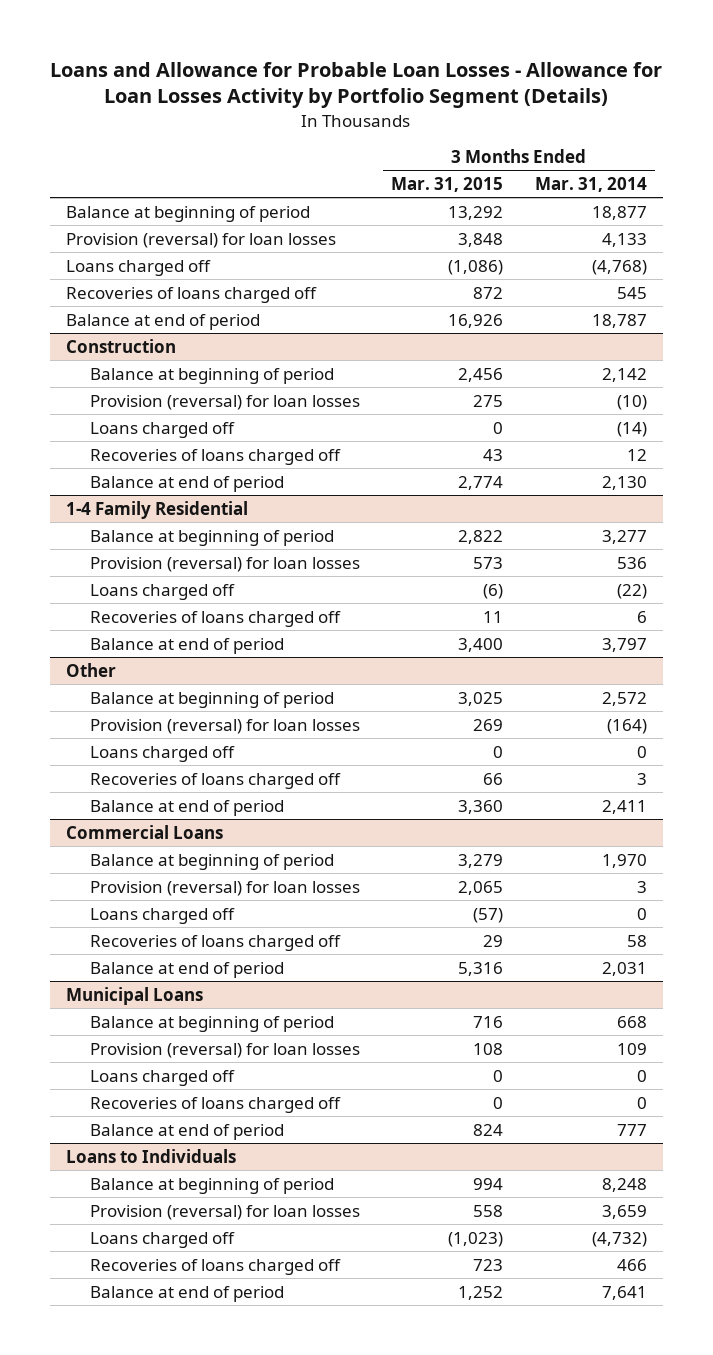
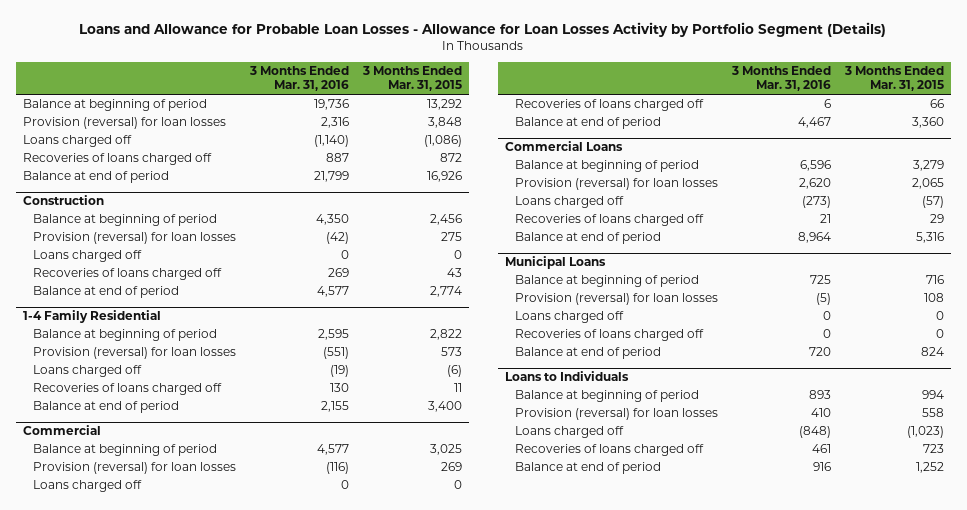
[534,177,647,193] Mar. 31, 2014 -> none
none -> [248,66,349,92] 3 Months Ended Mar. 31, 2016
[65,662,116,677] Other -> [23,425,102,436] Commercial

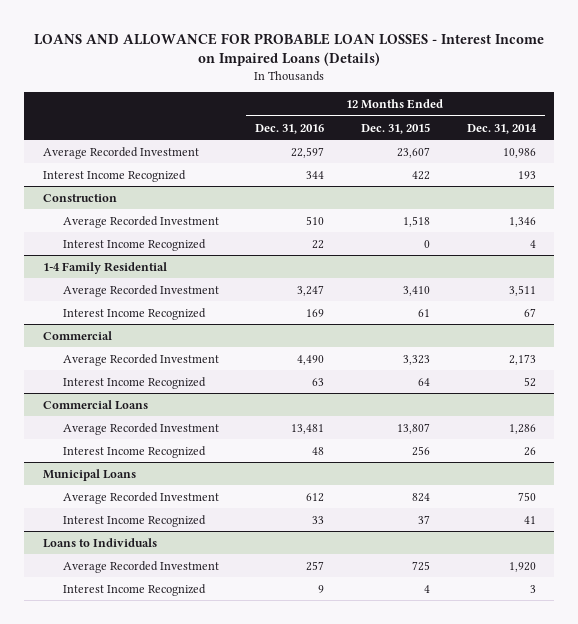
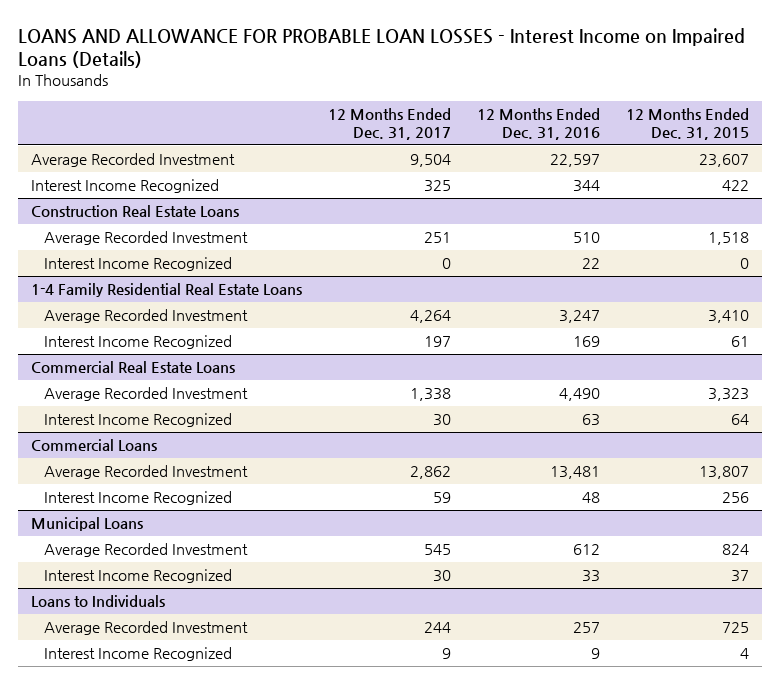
[466,123,537,134] Dec. 31, 2014 -> none
none -> [328,108,452,140] 12 Months Ended Dec. 31, 2017
[42,193,117,202] Construction -> [31,205,240,218] Construction Real Estate Loans
[42,261,167,274] 1-4 Family Residential -> [31,283,303,298] 1-4 Family Residential Real Estate Loans
[42,330,112,340] Commercial -> [31,361,236,374] Commercial Real Estate Loans

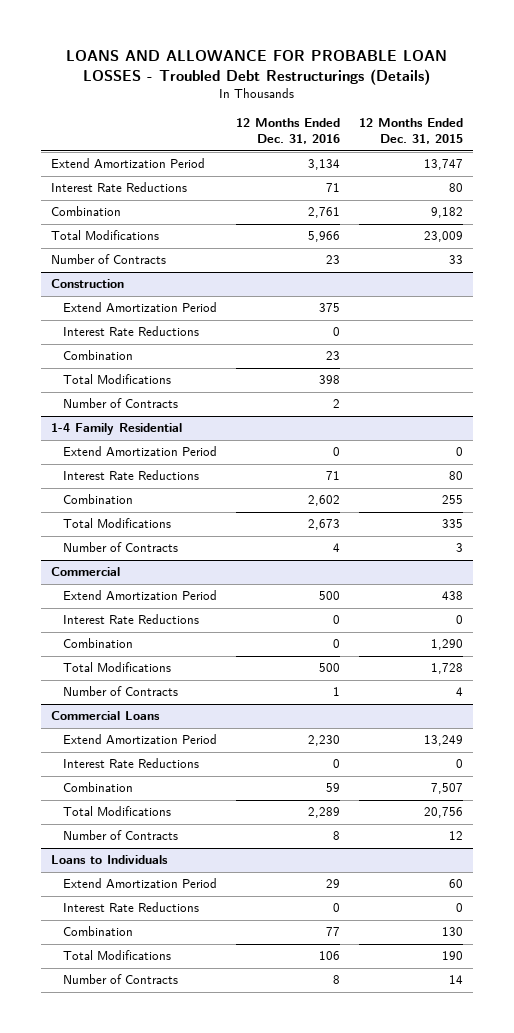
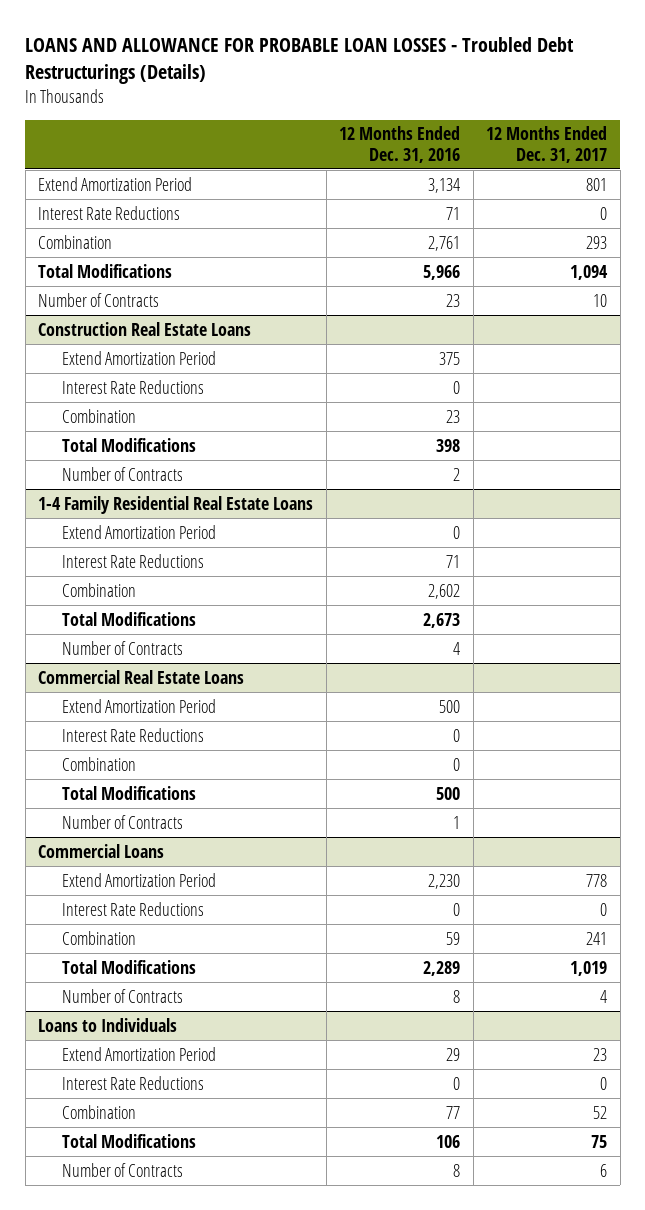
[359,117,464,145] 12 Months Ended Dec. 31, 2015 -> none
none -> [486,126,608,163] 12 Months Ended Dec. 31, 2017
[50,279,124,289] Construction -> [38,321,252,336] Construction Real Estate Loans
[50,423,182,436] 1-4 Family Residential -> [38,495,314,514] 1-4 Family Residential Real Estate Loans
[50,567,120,577] Commercial -> [38,669,245,684] Commercial Real Estate Loans

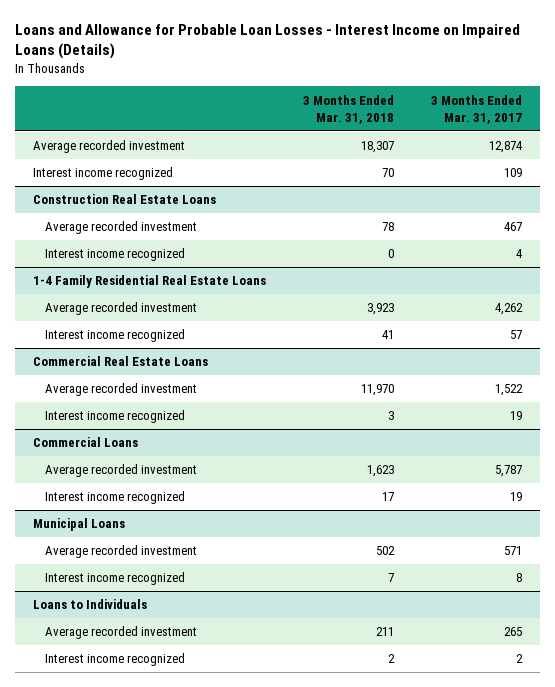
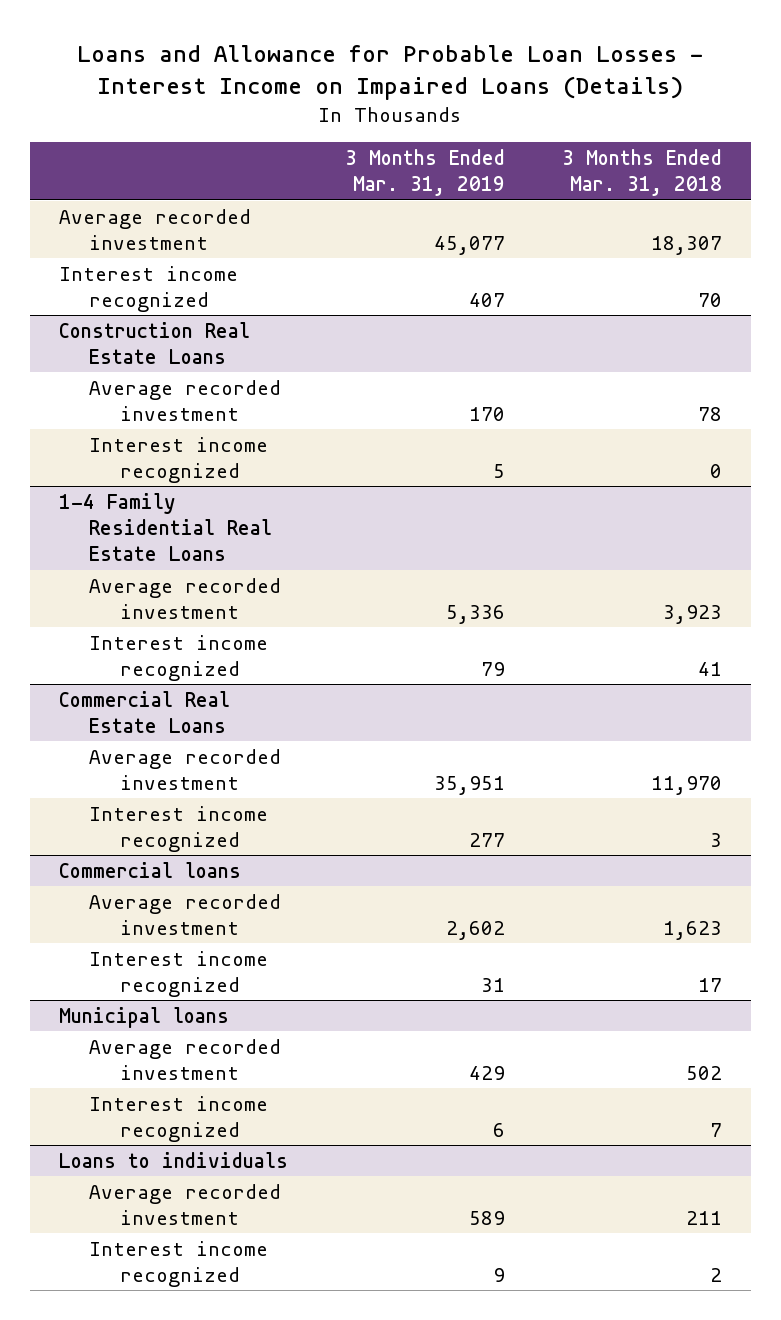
[430,94,522,124] 3 Months Ended Mar. 31, 2017 -> none
none -> [344,149,505,197] 3 Months Ended Mar. 31, 2019
[33,437,139,448] Commercial Loans -> [58,861,241,878] Commercial loans
[33,518,126,532] Municipal Loans -> [58,1006,229,1028] Municipal loans
[33,599,148,610] Loans to Individuals -> [58,1151,288,1168] Loans to individuals

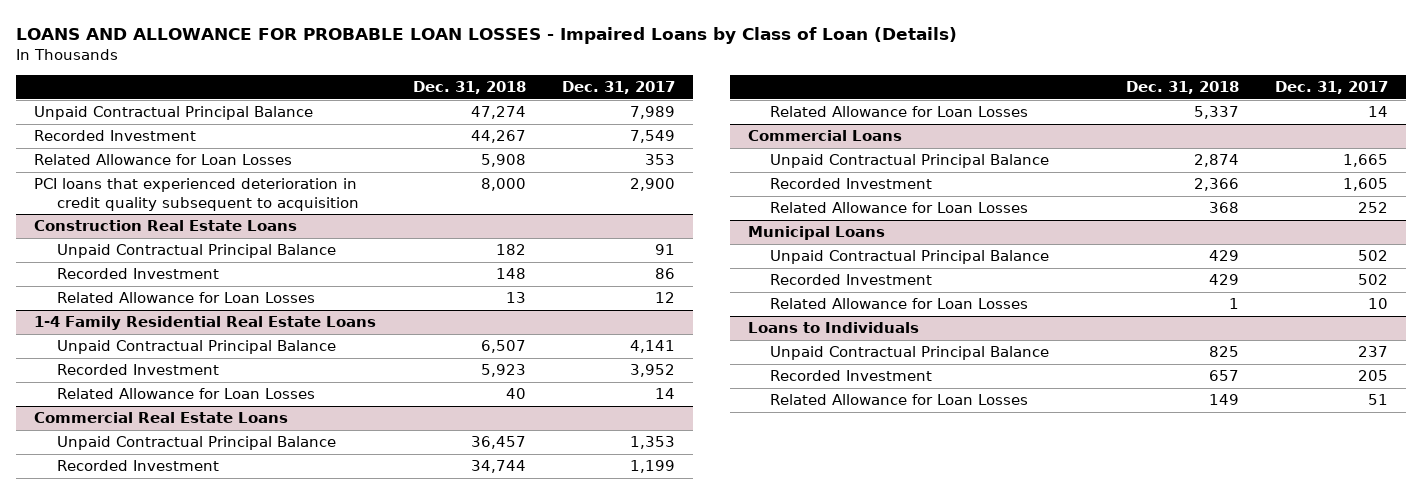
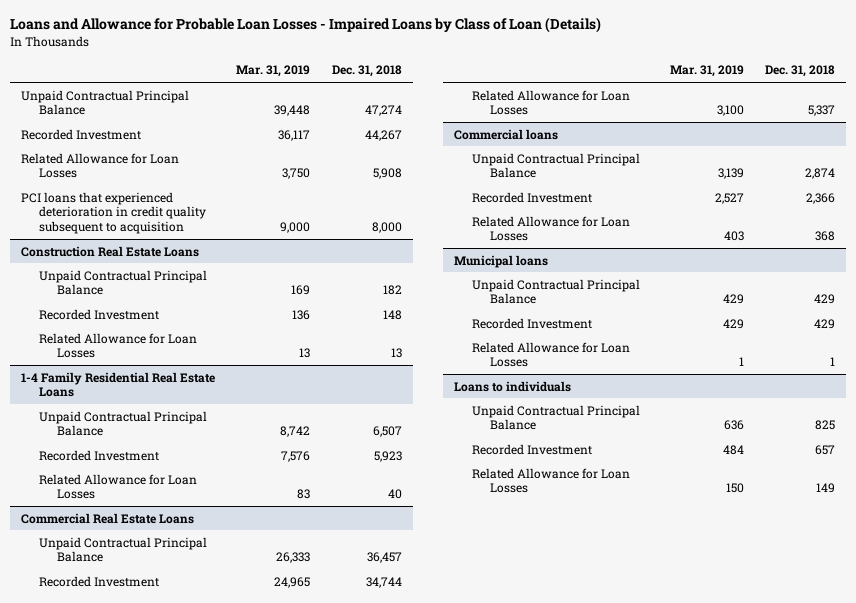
[16,26,958,44] LOANS AND ALLOWANCE FOR PROBABLE LOAN LOSSES - Impaired Loans by Class of Loan (Details) -> [10,17,602,34] Loans and Allowance for Probable Loan Losses - Impaired Loans by Class of Loan (Details)
[561,80,675,94] Dec. 31, 2017 -> none
none -> [236,65,311,78] Mar. 31, 2019
[747,130,902,142] Commercial Loans -> [454,128,559,140] Commercial loans
[747,226,885,241] Municipal Loans -> [454,254,549,268] Municipal loans
[747,322,919,334] Loans to Individuals -> [454,380,572,392] Loans to individuals

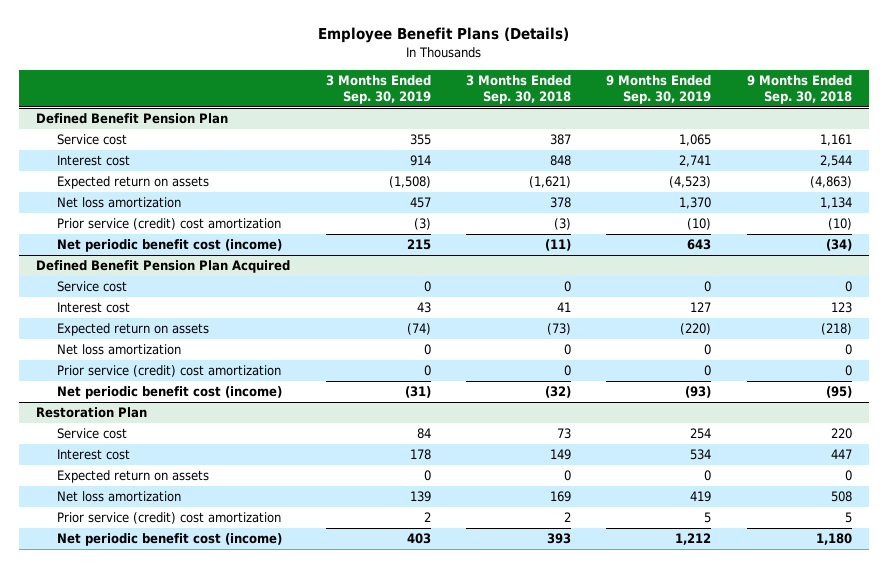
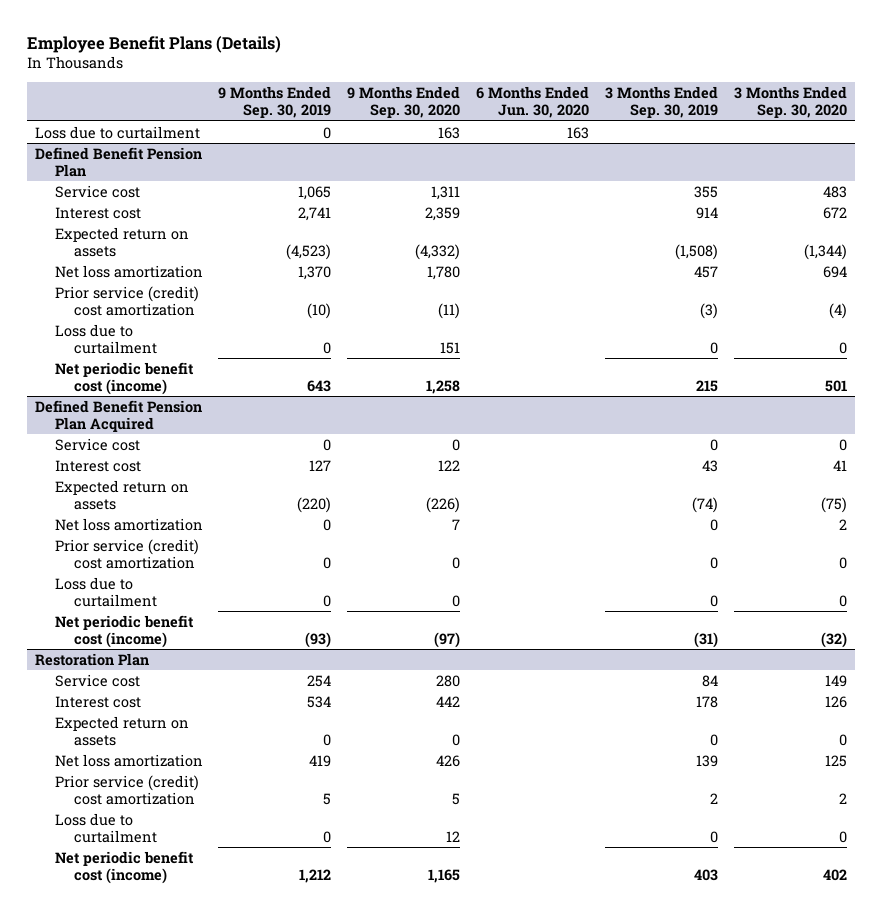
[465,74,571,104] 3 Months Ended Sep. 30, 2018 -> none
[746,74,852,104] 9 Months Ended Sep. 30, 2018 -> none
none -> [347,85,461,119] 9 Months Ended Sep. 30, 2020
none -> [476,85,590,119] 6 Months Ended Jun. 30, 2020
none -> [734,85,848,119] 3 Months Ended Sep. 30, 2020
none -> [34,125,200,139] Loss due to curtailment
none -> [54,323,158,355] Loss due to curtailment
none -> [54,576,158,608] Loss due to curtailment
none -> [54,812,158,844] Loss due to curtailment

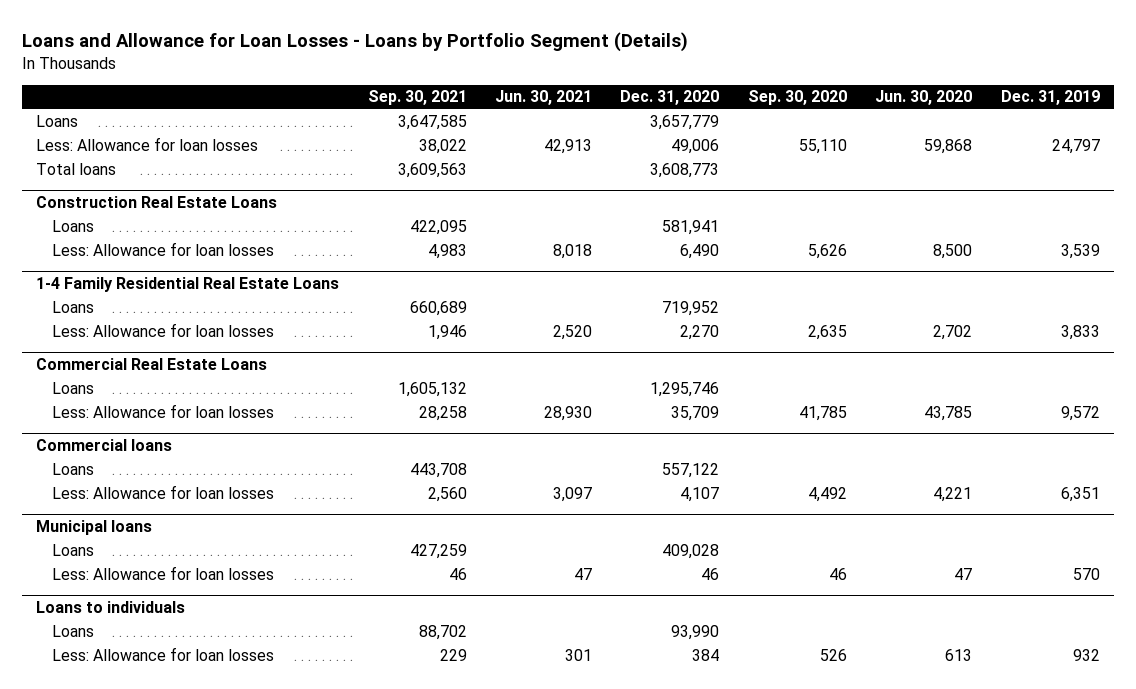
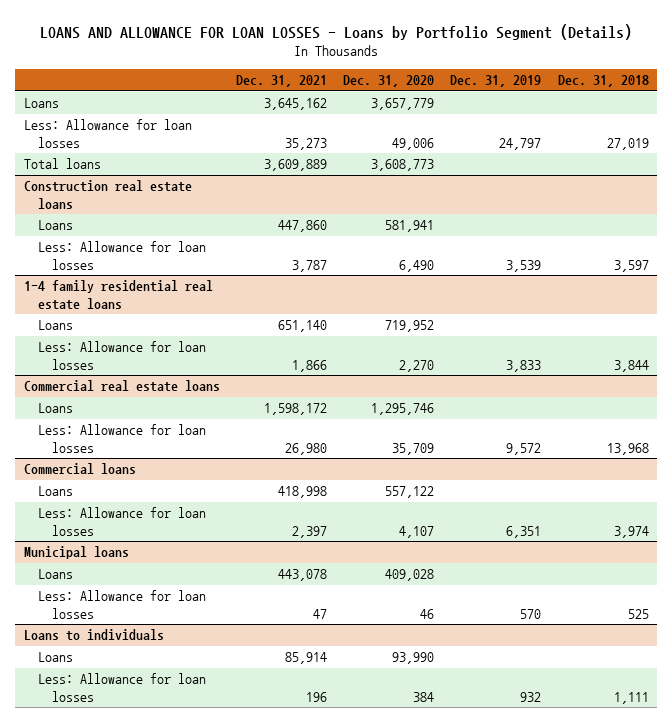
[21,31,688,52] Loans and Allowance for Loan Losses - Loans by Portfolio Segment (Details) -> [40,23,633,40] LOANS AND ALLOWANCE FOR LOAN LOSSES - Loans by Portfolio Segment (Details)
[367,90,467,106] Sep. 30, 2021 -> none
[494,90,592,106] Jun. 30, 2021 -> none
[747,90,847,106] Sep. 30, 2020 -> none
[875,90,973,106] Jun. 30, 2020 -> none
none -> [235,75,327,88] Dec. 31, 2021
none -> [557,75,649,88] Dec. 31, 2018
[36,195,278,208] Construction Real Estate Loans -> [23,180,192,209] Construction real estate loans
[36,276,340,292] 1-4 Family Residential Real Estate Loans -> [23,280,213,310] 1-4 family residential real estate loans
[36,357,268,370] Commercial Real Estate Loans -> [23,380,220,393] Commercial real estate loans

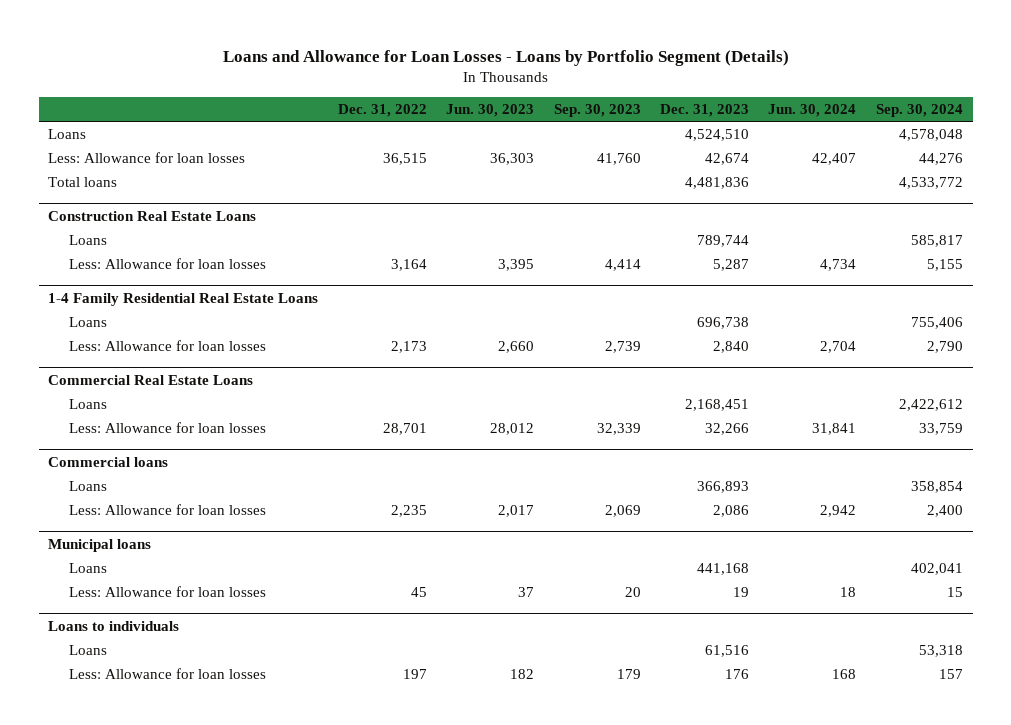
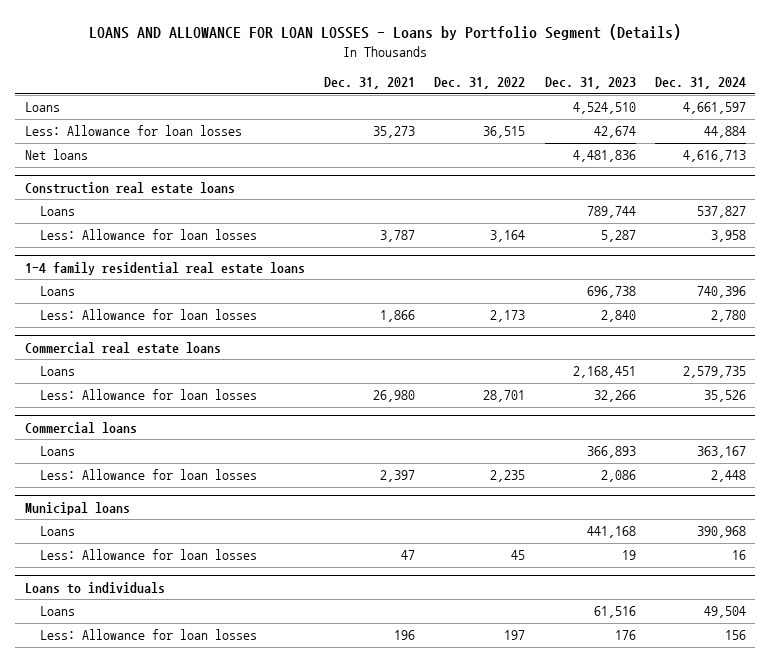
[222,49,789,66] Loans and Allowance for Loan Losses - Loans by Portfolio Segment (Details) -> [89,24,682,41] LOANS AND ALLOWANCE FOR LOAN LOSSES - Loans by Portfolio Segment (Details)
[446,103,535,117] Jun. 30, 2023 -> none
[553,103,641,117] Sep. 30, 2023 -> none
[768,103,857,117] Jun. 30, 2024 -> none
[875,103,963,117] Sep. 30, 2024 -> none
none -> [324,77,416,90] Dec. 31, 2021
none -> [654,77,746,90] Dec. 31, 2024
[48,176,118,187] Total loans -> [24,149,88,161] Net loans
[48,210,257,221] Construction Real Estate Loans -> [24,181,235,194] Construction real estate loans
[48,292,319,306] 1-4 Family Residential Real Estate Loans -> [24,261,305,275] 1-4 family residential real estate loans
[48,374,254,385] Commercial Real Estate Loans -> [24,341,221,354] Commercial real estate loans

